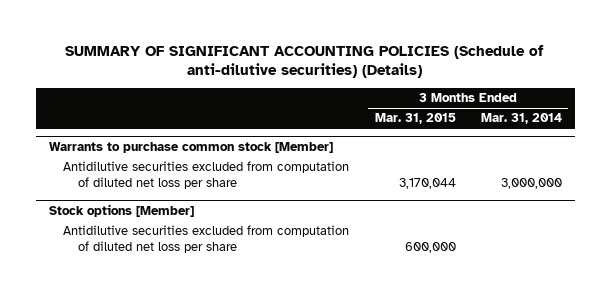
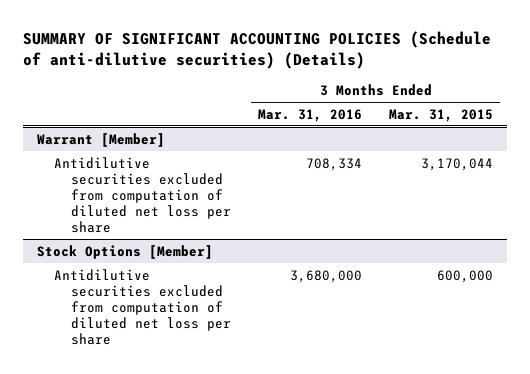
[480,113,562,125] Mar. 31, 2014 -> none
none -> [257,108,362,122] Mar. 31, 2016
[48,142,333,154] Warrants to purchase common stock [Member] -> [36,132,165,147] Warrant [Member]
[48,204,194,218] Stock options [Member] -> [36,244,213,259] Stock Options [Member]

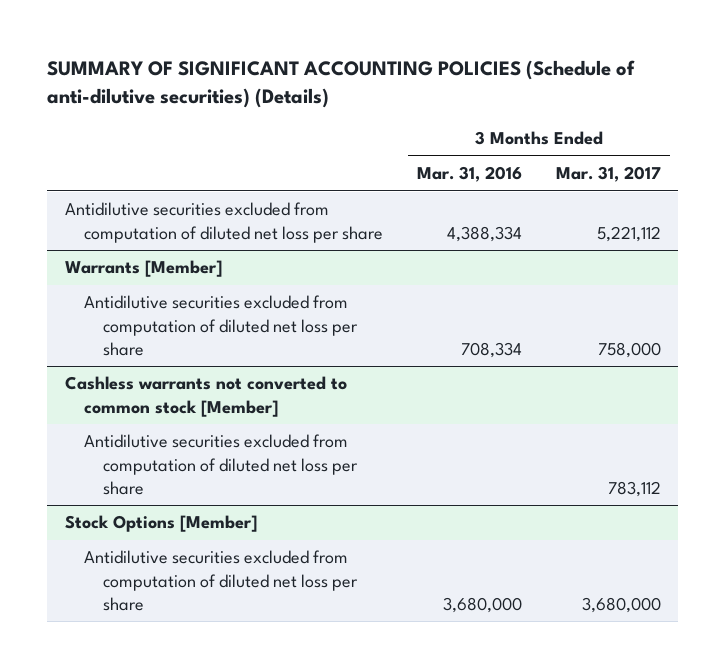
[389,108,494,122] Mar. 31, 2015 -> none
none -> [556,166,662,183] Mar. 31, 2017
none -> [64,202,383,243] Antidilutive securities excluded from computation of diluted net loss per share
[36,132,165,147] Warrant [Member] -> [64,260,222,278] Warrants [Member]
none -> [64,376,347,417] Cashless warrants not converted to common stock [Member]
none -> [83,434,358,495] Antidilutive securities excluded from computation of diluted net loss per share

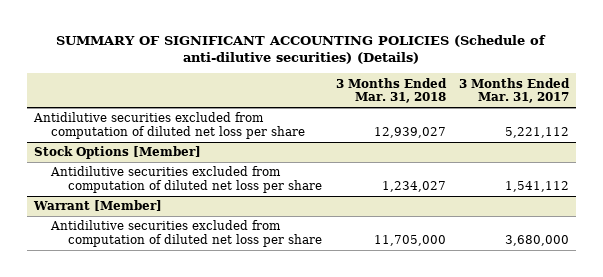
[416,166,522,183] Mar. 31, 2016 -> none
none -> [335,77,447,103] 3 Months Ended Mar. 31, 2018
[64,260,222,278] Warrants [Member] -> none
[83,295,358,356] Antidilutive securities excluded from computation of diluted net loss per share -> none
[64,376,347,417] Cashless warrants not converted to common stock [Member] -> none
[83,434,358,495] Antidilutive securities excluded from computation of diluted net loss per share -> none
none -> [50,166,323,193] Antidilutive securities excluded from computation of diluted net loss per share
none -> [32,200,162,212] Warrant [Member]

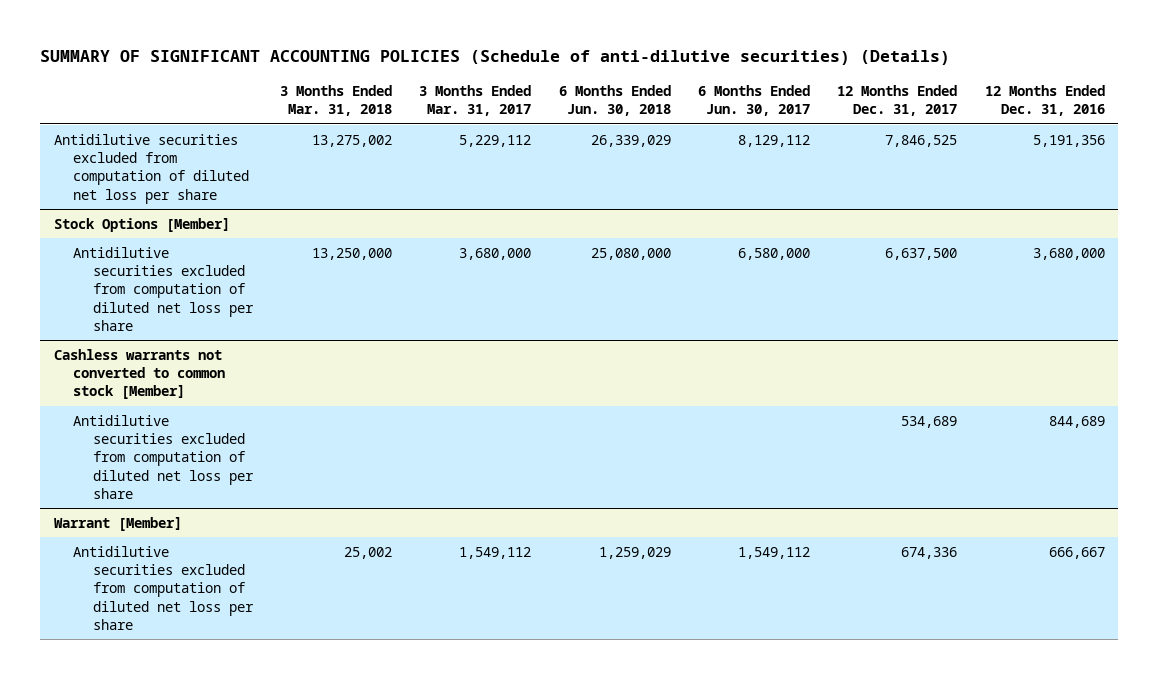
none -> [558,85,671,117] 6 Months Ended Jun. 30, 2018
none -> [698,85,811,117] 6 Months Ended Jun. 30, 2017
none -> [837,85,958,117] 12 Months Ended Dec. 31, 2017
none -> [984,85,1105,117] 12 Months Ended Dec. 31, 2016
[373,126,446,138] 12,939,027 -> [311,134,392,147] 13,275,002
[504,126,569,138] 5,221,112 -> [459,134,532,147] 5,229,112
[381,180,446,192] 1,234,027 -> [311,247,392,260] 13,250,000
[504,180,569,192] 1,541,112 -> [459,247,532,260] 3,680,000
none -> [53,348,226,400] Cashless warrants not converted to common stock [Member]
none -> [73,414,254,499] Antidilutive securities excluded from computation of diluted net loss per share
[373,234,446,246] 11,705,000 -> [343,546,392,559] 25,002
[504,234,569,246] 3,680,000 -> [459,546,532,559] 1,549,112

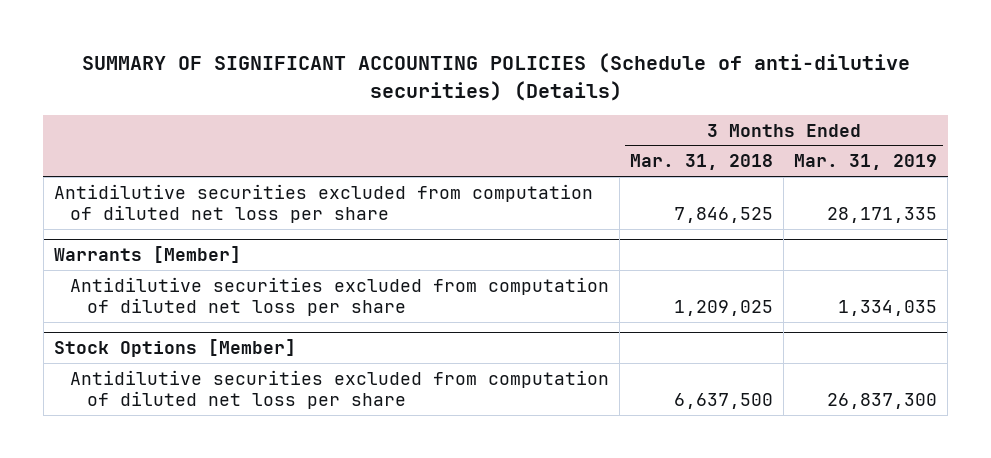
[419,85,532,117] 3 Months Ended Mar. 31, 2017 -> none
[558,85,671,117] 6 Months Ended Jun. 30, 2018 -> none
[698,85,811,117] 6 Months Ended Jun. 30, 2017 -> none
[837,85,958,117] 12 Months Ended Dec. 31, 2017 -> none
[984,85,1105,117] 12 Months Ended Dec. 31, 2016 -> none
none -> [794,154,938,171] Mar. 31, 2019
[311,134,392,147] 13,275,002 -> [674,206,774,223] 7,846,525
none -> [53,246,241,264] Warrants [Member]
none -> [70,276,610,316] Antidilutive securities excluded from computation of diluted net loss per share
[53,348,226,400] Cashless warrants not converted to common stock [Member] -> none
[73,414,254,499] Antidilutive securities excluded from computation of diluted net loss per share -> none
[53,516,182,531] Warrant [Member] -> none
[73,545,254,630] Antidilutive securities excluded from computation of diluted net loss per share -> none
[311,247,392,260] 13,250,000 -> [674,392,774,409] 6,637,500

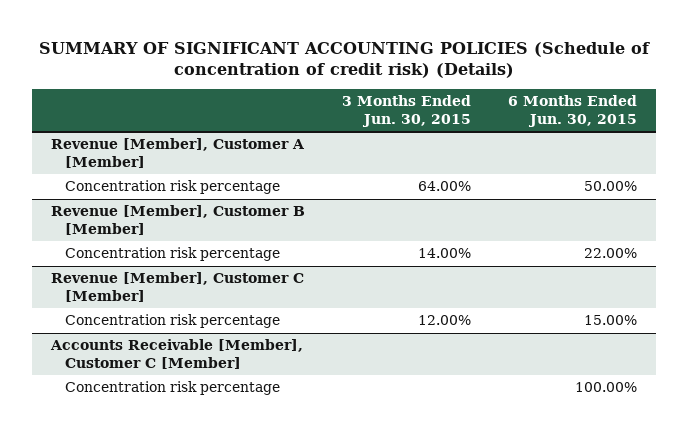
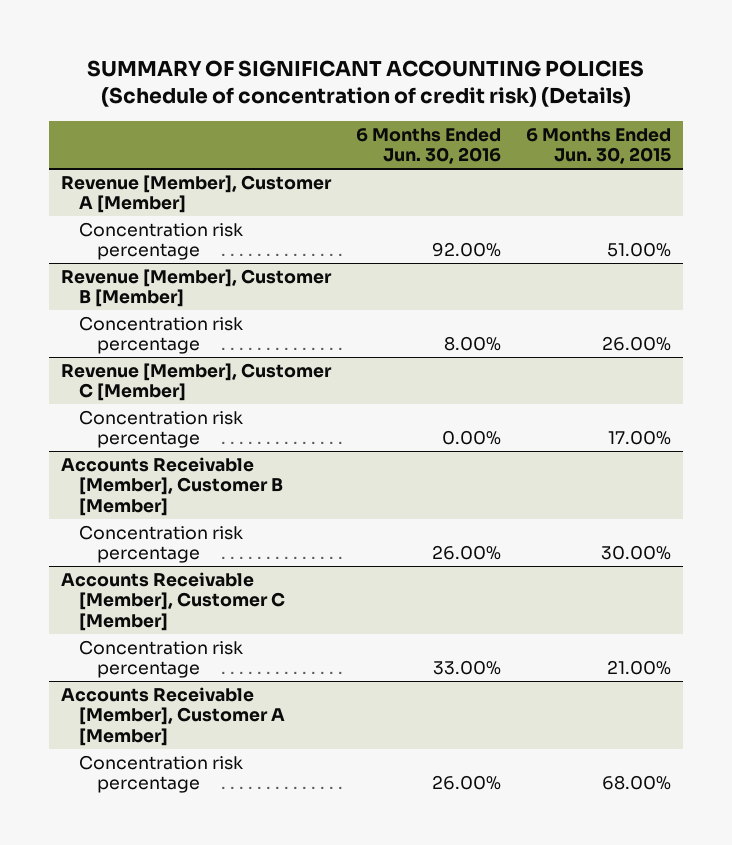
[341,95,471,127] 3 Months Ended Jun. 30, 2015 -> none
none -> [355,127,501,165] 6 Months Ended Jun. 30, 2016
[584,181,638,192] 50.00% -> [606,242,671,258] 51.00%
[584,248,638,259] 22.00% -> [601,336,671,352] 26.00%
[584,315,638,326] 15.00% -> [607,430,671,446] 17.00%
none -> [60,456,284,516] Accounts Receivable [Member], Customer B [Member]
none -> [79,524,244,564] Concentration risk percentage
[575,382,638,393] 100.00% -> [606,660,671,676] 21.00%
none -> [60,686,286,746] Accounts Receivable [Member], Customer A [Member]
none -> [79,754,244,794] Concentration risk percentage

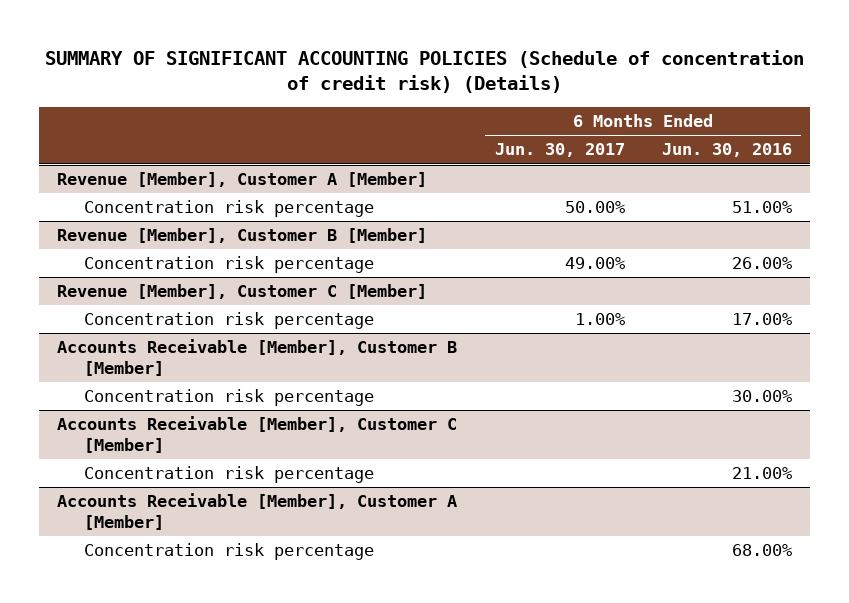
[525,127,671,165] 6 Months Ended Jun. 30, 2015 -> none
none -> [494,143,625,158] Jun. 30, 2017
[431,242,501,258] 92.00% -> [731,201,792,214] 51.00%
[443,336,501,352] 8.00% -> [731,257,792,270] 26.00%
[441,430,501,446] 0.00% -> [731,313,792,326] 17.00%
[431,545,501,561] 26.00% -> [731,390,792,403] 30.00%
[432,660,501,676] 33.00% -> [731,467,792,480] 21.00%
[431,775,501,791] 26.00% -> [731,544,792,557] 68.00%

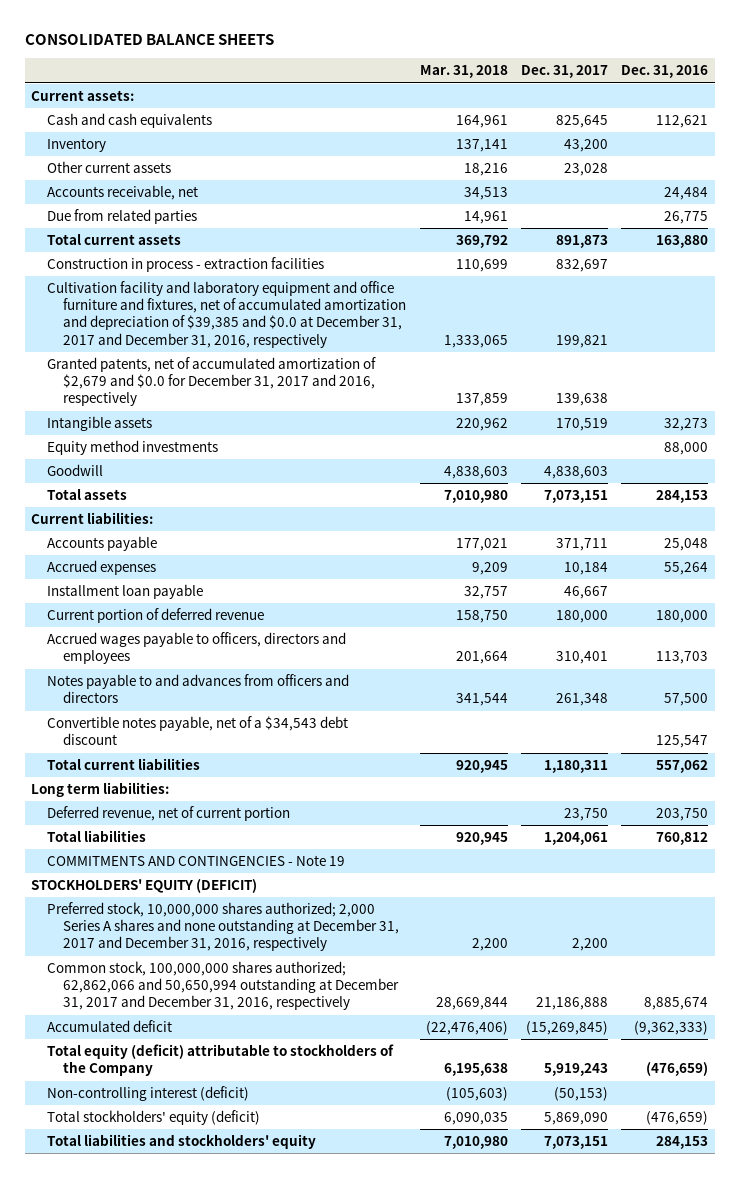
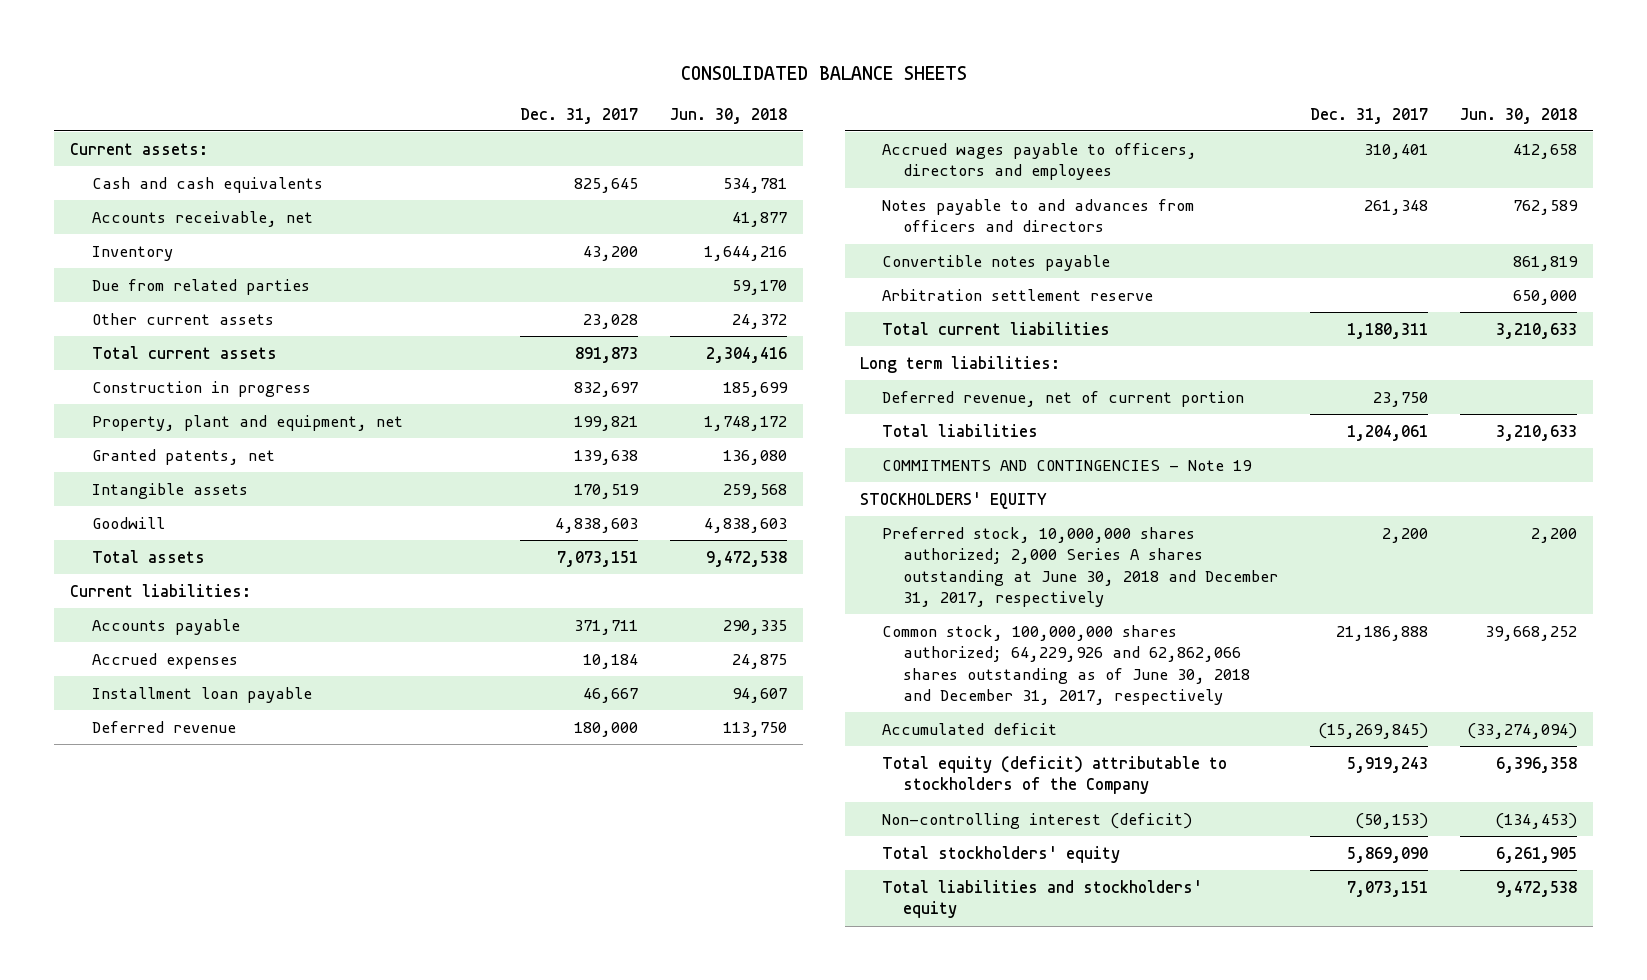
[419,65,508,79] Mar. 31, 2018 -> none
[621,65,709,79] Dec. 31, 2016 -> none
none -> [669,107,787,124] Jun. 30, 2018
[47,138,107,153] Inventory -> [91,245,173,261] Inventory
[47,161,172,174] Other current assets -> [91,312,274,325] Other current assets
[47,257,325,273] Construction in process - extraction facilities -> [91,380,311,397] Construction in progress
[47,281,407,348] Cultivation facility and laboratory equipment and office furniture and fixtures, net of accumulated amortization and depreciation of $39,385 and $0.0 at December 31, 2017 and December 31, 2016, respectively -> [91,414,403,431] Property, plant and equipment, net
[47,357,377,407] Granted patents, net of accumulated amortization of $2,679 and $0.0 for December 31, 2017 and 2016, respectively -> [91,448,275,465] Granted patents, net
[47,440,219,456] Equity method investments -> none
[47,608,265,624] Current portion of deferred revenue -> [91,720,236,733] Deferred revenue
[47,716,349,746] Convertible notes payable, net of a $34,543 debt discount -> [881,254,1110,271] Convertible notes payable
none -> [881,288,1153,301] Arbitration settlement reserve
[31,879,258,894] STOCKHOLDERS' EQUITY (DEFICIT) -> [860,491,1048,509] STOCKHOLDERS' EQUITY
[47,902,400,952] Preferred stock, 10,000,000 shares authorized; 2,000 Series A shares and none outstanding at December 31, 2017 and December 31, 2016, respectively -> [881,526,1279,608] Preferred stock, 10,000,000 shares authorized; 2,000 Series A shares outstanding at June 30, 2018 and December 31, 2017, respectively
[47,961,400,1011] Common stock, 100,000,000 shares authorized; 62,862,066 and 50,650,994 outstanding at December 31, 2017 and December 31, 2016, respectively -> [881,624,1251,706] Common stock, 100,000,000 shares authorized; 64,229,926 and 62,862,066 shares outstanding as of June 30, 2018 and December 31, 2017, respectively
[47,1110,261,1126] Total stockholders' equity (deficit) -> [881,845,1120,863] Total stockholders' equity

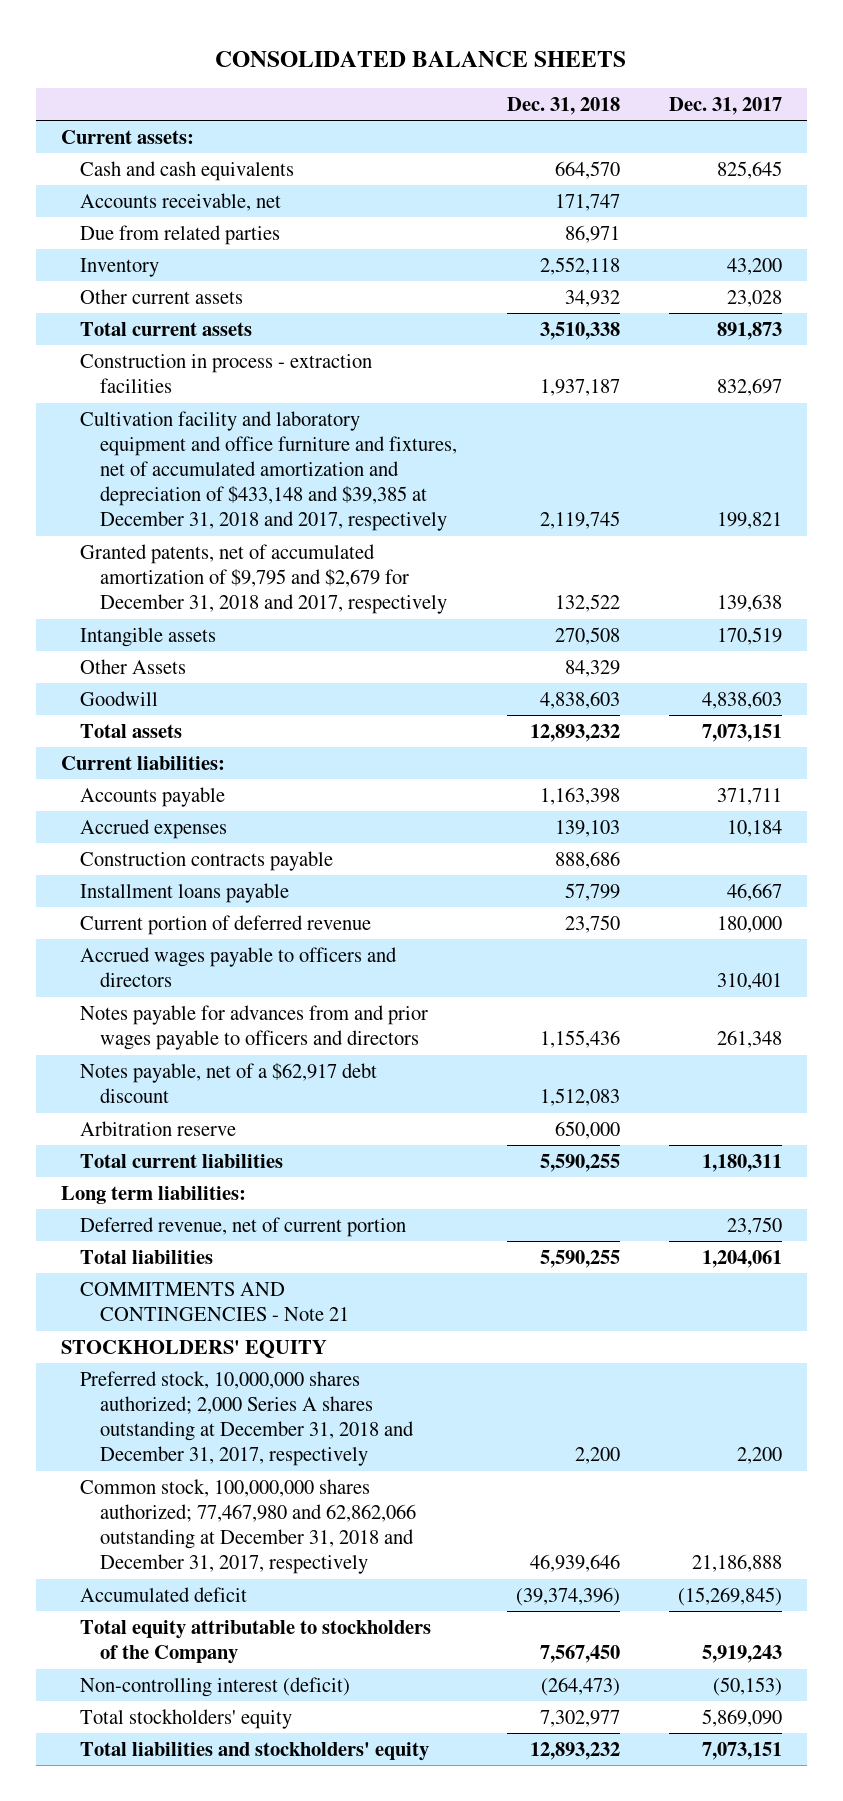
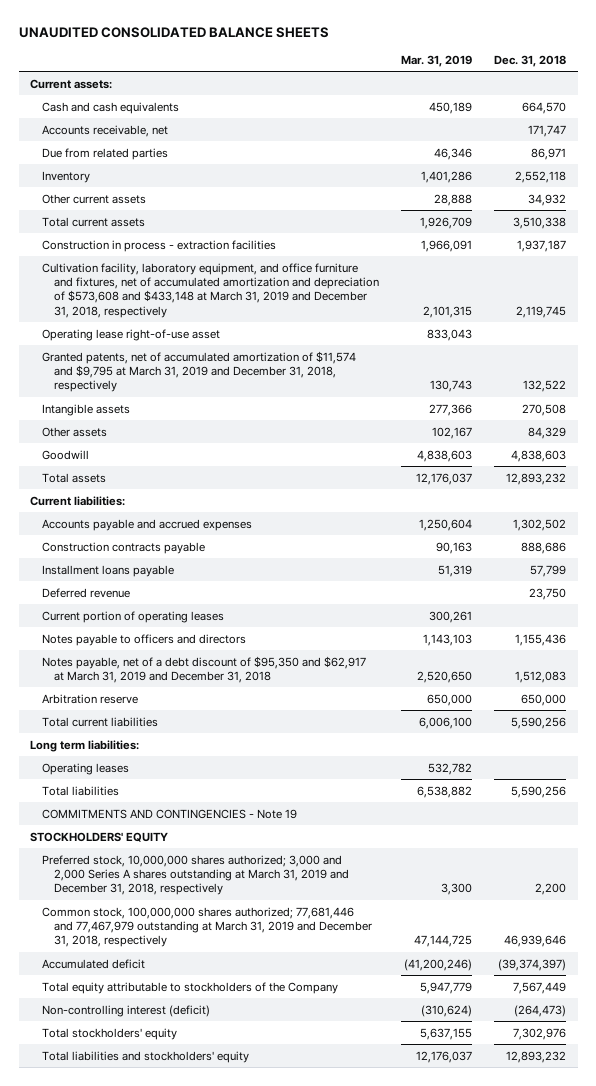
[215,51,627,68] CONSOLIDATED BALANCE SHEETS -> [18,26,329,38] UNAUDITED CONSOLIDATED BALANCE SHEETS
[669,96,783,115] Dec. 31, 2017 -> none
none -> [401,55,473,68] Mar. 31, 2019
[80,410,458,532] Cultivation facility and laboratory equipment and office furniture and fixtures, net of accumulated amortization and depreciation of $433,148 and $39,385 at December 31, 2018 and 2017, respectively -> [42,262,379,318] Cultivation facility, laboratory equipment, and office furniture and fixtures, net of accumulated amortization and depreciation of $573,608 and $433,148 at March 31, 2019 and December 31, 2018, respectively
none -> [42,328,221,341] Operating lease right-of-use asset
[80,543,448,615] Granted patents, net of accumulated amortization of $9,795 and $2,679 for December 31, 2018 and 2017, respectively -> [42,350,357,393] Granted patents, net of accumulated amortization of $11,574 and $9,795 at March 31, 2019 and December 31, 2018, respectively
[80,658,187,674] Other Assets -> [42,426,108,437] Other assets
[80,786,226,807] Accounts payable -> none
[80,818,228,839] Accrued expenses -> none
none -> [42,518,253,531] Accounts payable and accrued expenses
[80,946,398,988] Accrued wages payable to officers and directors -> none
[80,914,372,935] Current portion of deferred revenue -> [42,587,131,598] Deferred revenue
none -> [42,610,225,623] Current portion of operating leases
[80,1004,429,1051] Notes payable for advances from and prior wages payable to officers and directors -> [42,633,247,646] Notes payable to officers and directors
[80,1062,378,1104] Notes payable, net of a $62,917 debt discount -> [42,655,367,683] Notes payable, net of a debt discount of $95,350 and $62,917 at March 31, 2019 and December 31, 2018
[539,1153,620,1172] 5,590,255 -> [511,716,567,729] 5,590,256
[80,1216,407,1237] Deferred revenue, net of current portion -> none
none -> [42,762,130,775] Operating leases
[539,1249,620,1268] 5,590,255 -> [511,785,567,798] 5,590,256
[80,1281,350,1322] COMMITMENTS AND CONTINGENCIES - Note 21 -> [42,808,298,819] COMMITMENTS AND CONTINGENCIES - Note 19
[80,1370,415,1467] Preferred stock, 10,000,000 shares authorized; 2,000 Series A shares outstanding at December 31, 2018 and December 31, 2017, respectively -> [42,854,349,896] Preferred stock, 10,000,000 shares authorized; 3,000 and 2,000 Series A shares outstanding at March 31, 2019 and December 31, 2018, respectively
[80,1478,417,1575] Common stock, 100,000,000 shares authorized; 77,467,980 and 62,862,066 outstanding at December 31, 2018 and December 31, 2017, respectively -> [42,906,372,948] Common stock, 100,000,000 shares authorized; 77,681,446 and 77,467,979 outstanding at March 31, 2019 and December 31, 2018, respectively
[515,1586,620,1606] (39,374,396) -> [498,958,567,971] (39,374,397)
[539,1645,620,1664] 7,567,450 -> [513,981,567,994] 7,567,449
[539,1709,620,1727] 7,302,977 -> [513,1027,567,1040] 7,302,976

